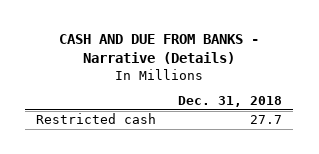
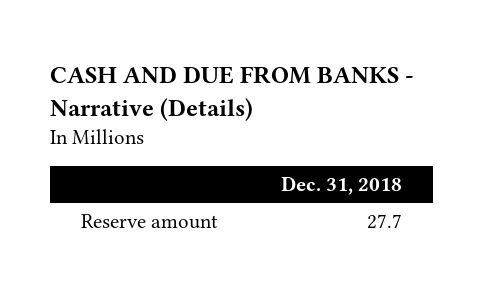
[36,113,157,125] Restricted cash -> [81,214,219,230] Reserve amount

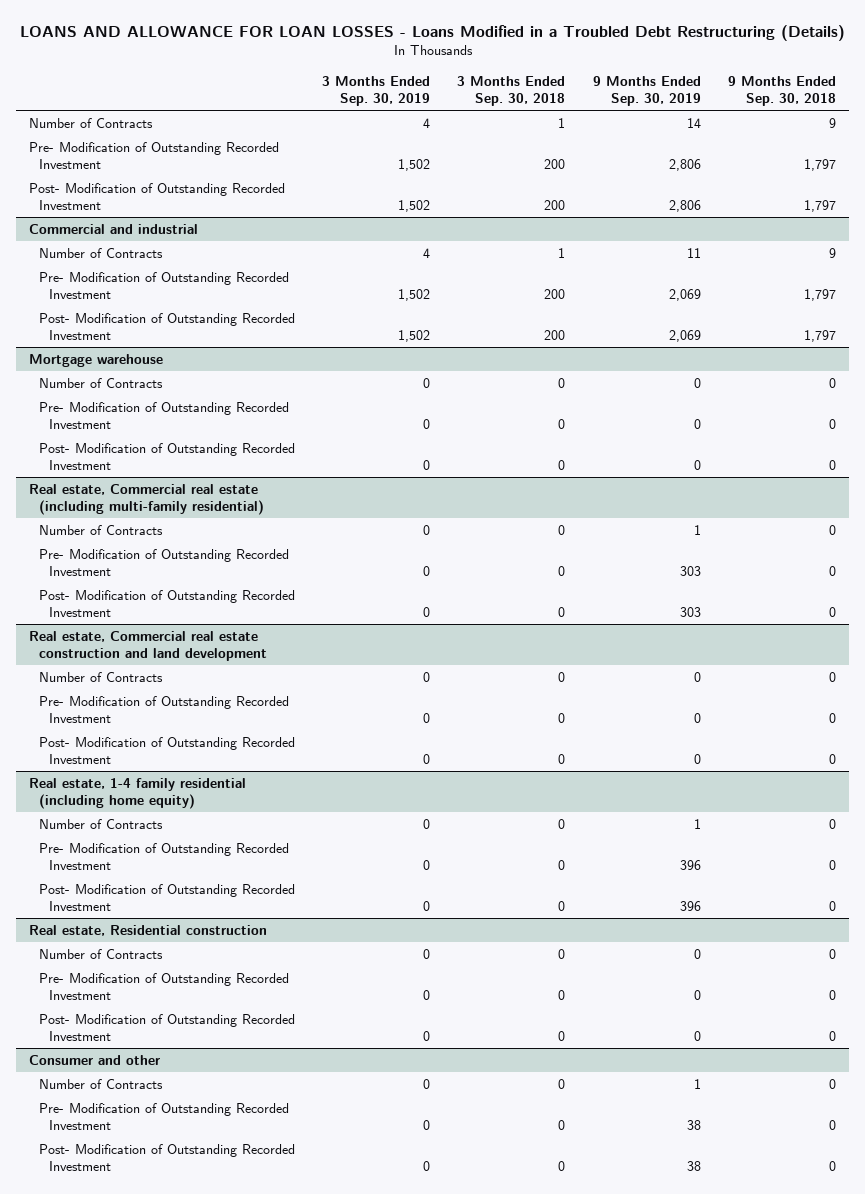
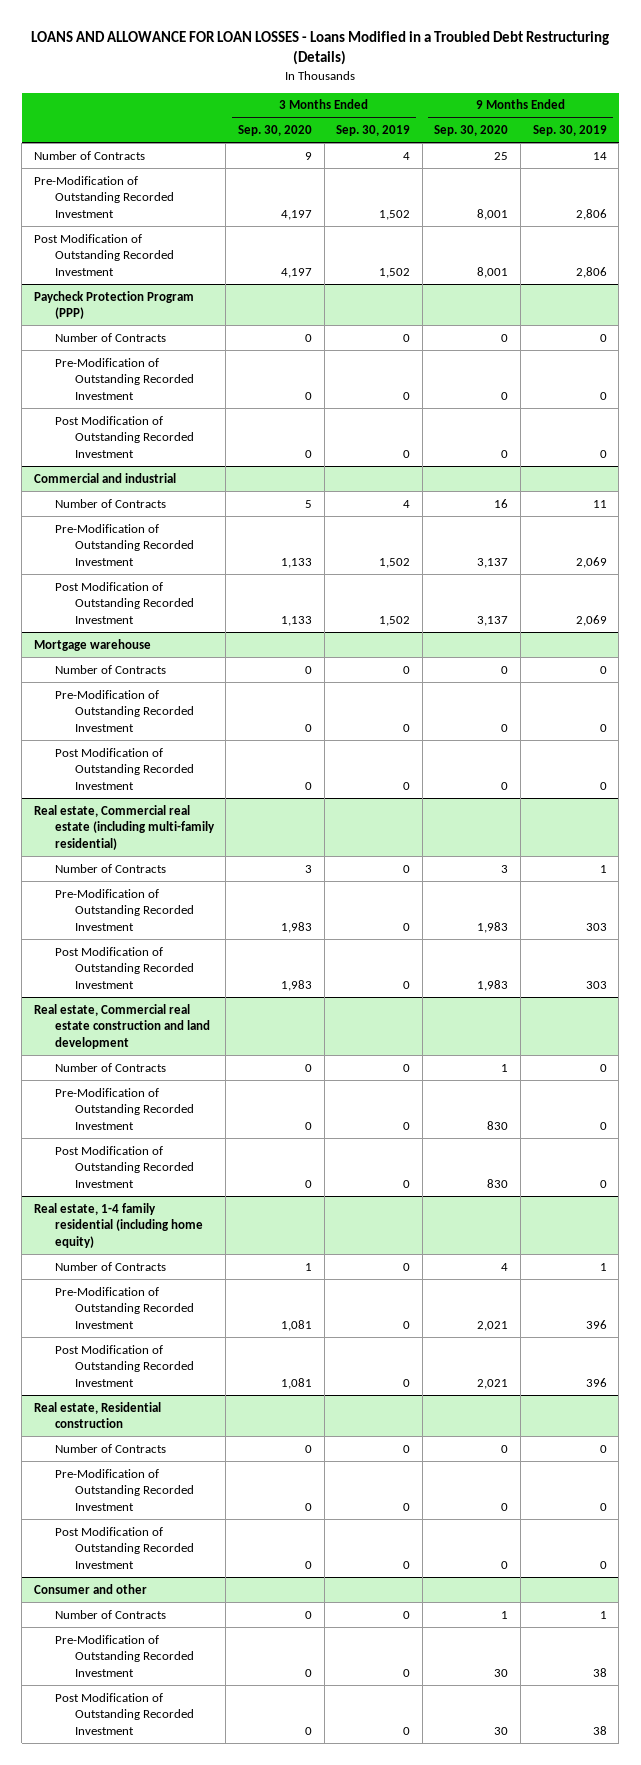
[457,75,566,107] 3 Months Ended Sep. 30, 2018 -> none
[727,75,836,107] 9 Months Ended Sep. 30, 2018 -> none
none -> [237,125,312,137] Sep. 30, 2020
none -> [434,125,509,137] Sep. 30, 2020
[29,141,280,170] Pre- Modification of Outstanding Recorded Investment -> [34,175,174,218] Pre-Modification of Outstanding Recorded Investment
[29,182,286,211] Post- Modification of Outstanding Recorded Investment -> [34,233,174,276] Post Modification of Outstanding Recorded Investment
none -> [34,290,195,320] Paycheck Protection Program (PPP)
none -> [54,332,166,342] Number of Contracts
none -> [54,357,195,400] Pre-Modification of Outstanding Recorded Investment
none -> [54,415,195,458] Post Modification of Outstanding Recorded Investment
[39,271,290,300] Pre- Modification of Outstanding Recorded Investment -> [54,523,195,566] Pre-Modification of Outstanding Recorded Investment
[39,312,296,341] Post- Modification of Outstanding Recorded Investment -> [54,581,195,624] Post Modification of Outstanding Recorded Investment
[39,401,290,430] Pre- Modification of Outstanding Recorded Investment -> [54,689,195,732] Pre-Modification of Outstanding Recorded Investment
[39,442,296,471] Post- Modification of Outstanding Recorded Investment -> [54,747,195,790] Post Modification of Outstanding Recorded Investment
[39,548,290,577] Pre- Modification of Outstanding Recorded Investment -> [54,888,195,931] Pre-Modification of Outstanding Recorded Investment
[39,589,296,618] Post- Modification of Outstanding Recorded Investment -> [54,946,195,989] Post Modification of Outstanding Recorded Investment
[39,695,290,724] Pre- Modification of Outstanding Recorded Investment -> [54,1087,195,1130] Pre-Modification of Outstanding Recorded Investment
[39,736,296,765] Post- Modification of Outstanding Recorded Investment -> [54,1145,195,1188] Post Modification of Outstanding Recorded Investment
[39,842,290,871] Pre- Modification of Outstanding Recorded Investment -> [54,1286,195,1329] Pre-Modification of Outstanding Recorded Investment
[39,883,296,912] Post- Modification of Outstanding Recorded Investment -> [54,1344,195,1387] Post Modification of Outstanding Recorded Investment
[39,972,290,1001] Pre- Modification of Outstanding Recorded Investment -> [54,1468,195,1511] Pre-Modification of Outstanding Recorded Investment
[39,1013,296,1042] Post- Modification of Outstanding Recorded Investment -> [54,1526,195,1569] Post Modification of Outstanding Recorded Investment
[39,1102,290,1131] Pre- Modification of Outstanding Recorded Investment -> [54,1634,195,1677] Pre-Modification of Outstanding Recorded Investment
[39,1143,296,1172] Post- Modification of Outstanding Recorded Investment -> [54,1692,195,1735] Post Modification of Outstanding Recorded Investment

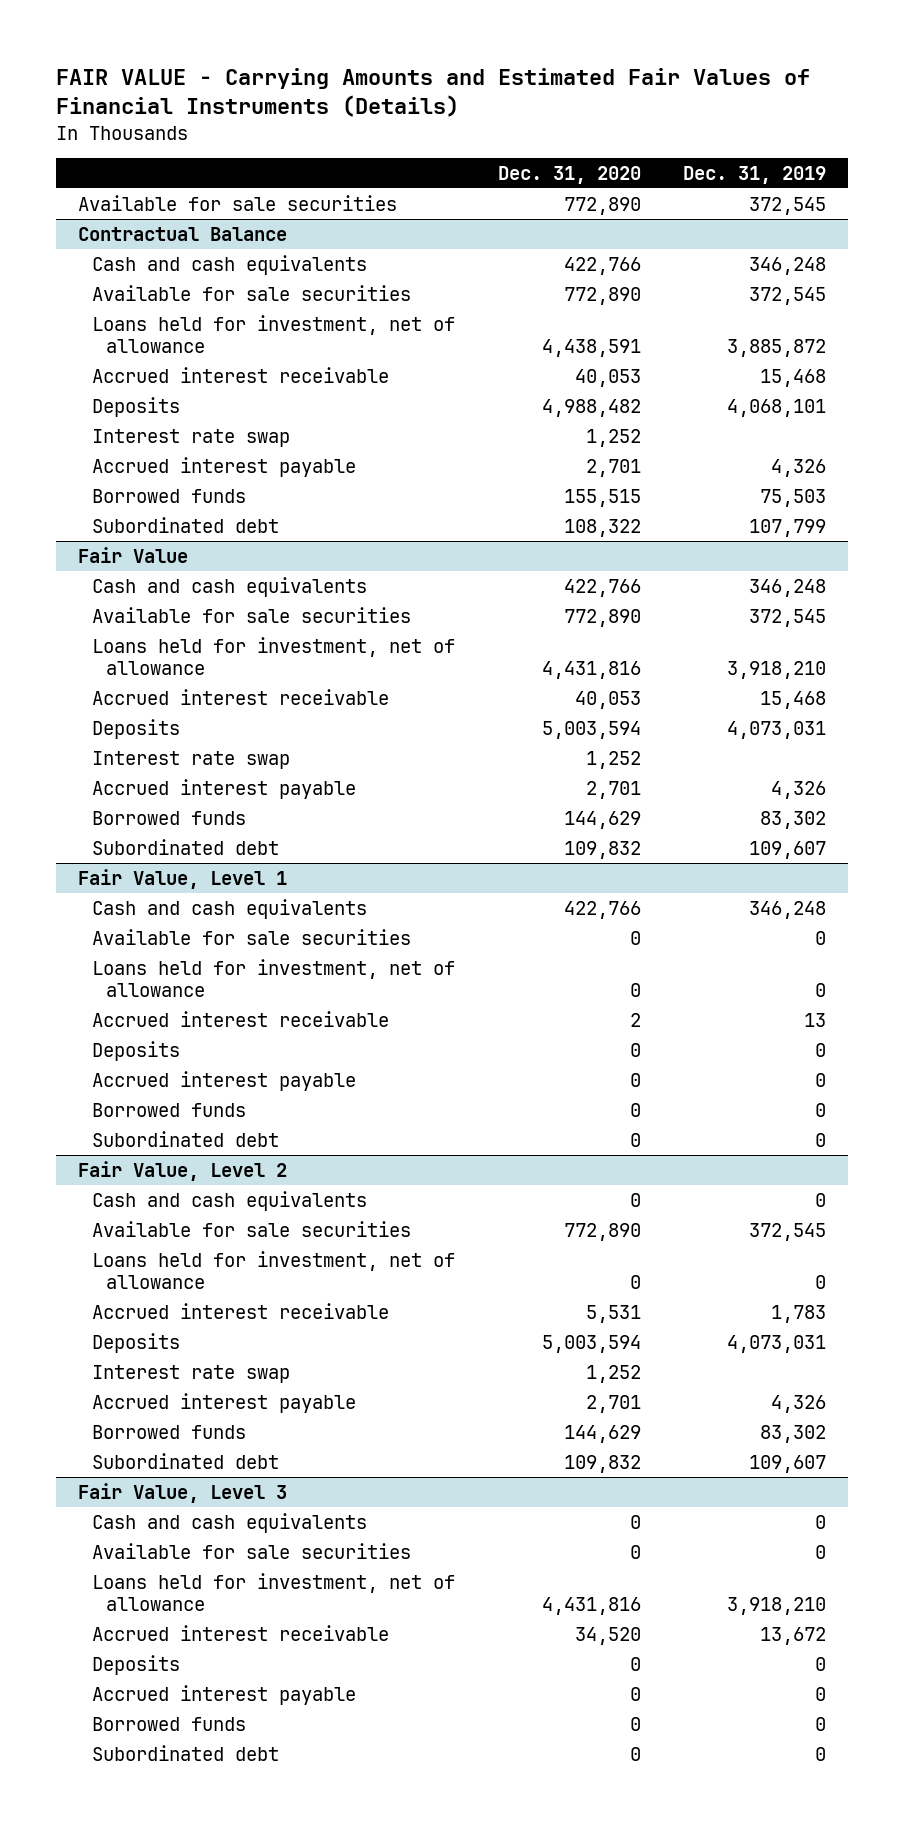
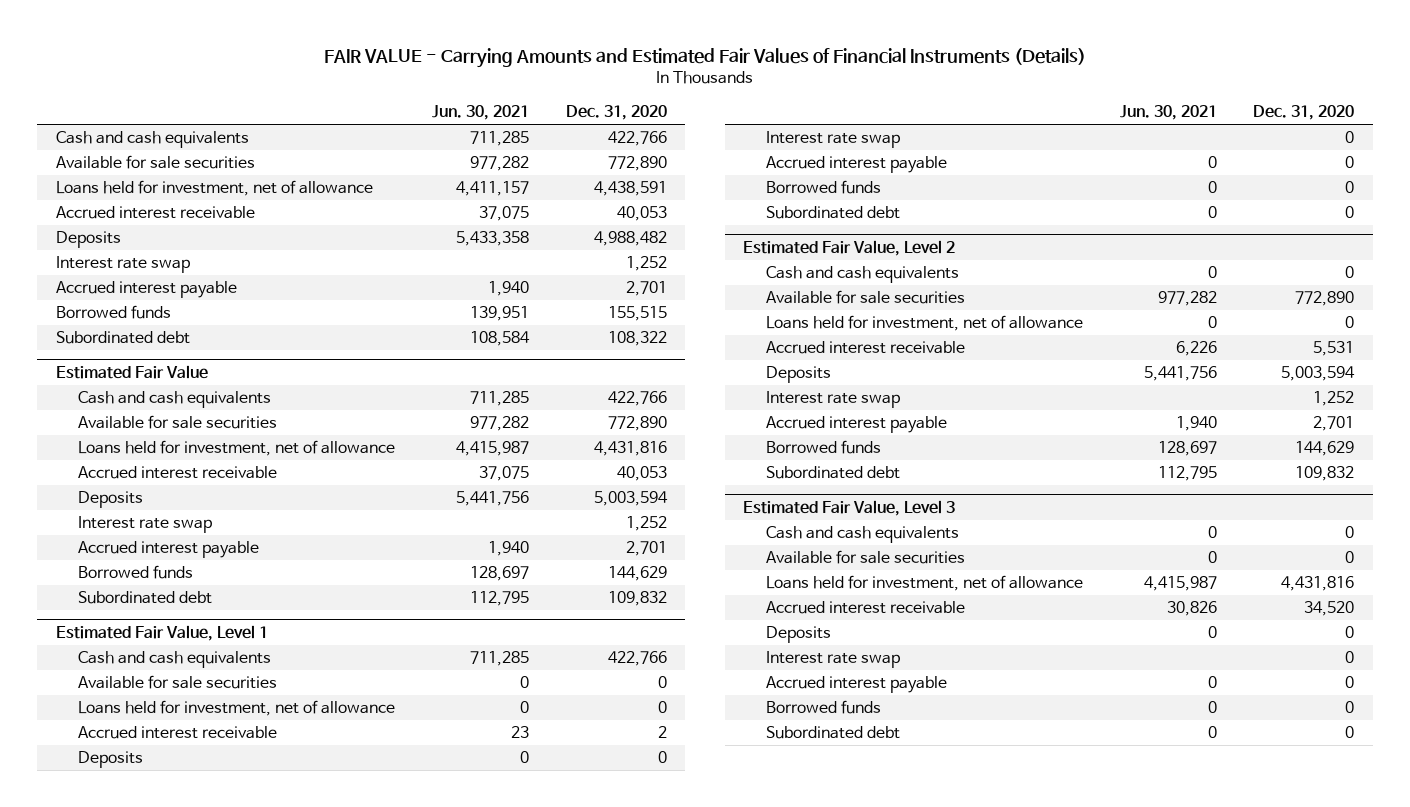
[683,165,827,184] Dec. 31, 2019 -> none
none -> [432,105,530,121] Jun. 30, 2021
[77,194,397,211] Available for sale securities -> none
[77,226,287,241] Contractual Balance -> none
[77,546,188,563] Fair Value -> [55,365,208,380] Estimated Fair Value
[77,868,287,889] Fair Value, Level 1 -> [55,625,268,642] Estimated Fair Value, Level 1
none -> [765,131,900,149] Interest rate swap
[77,1160,287,1181] Fair Value, Level 2 -> [743,240,956,257] Estimated Fair Value, Level 2
[77,1482,287,1503] Fair Value, Level 3 -> [743,500,956,517] Estimated Fair Value, Level 3
none -> [765,651,900,669] Interest rate swap

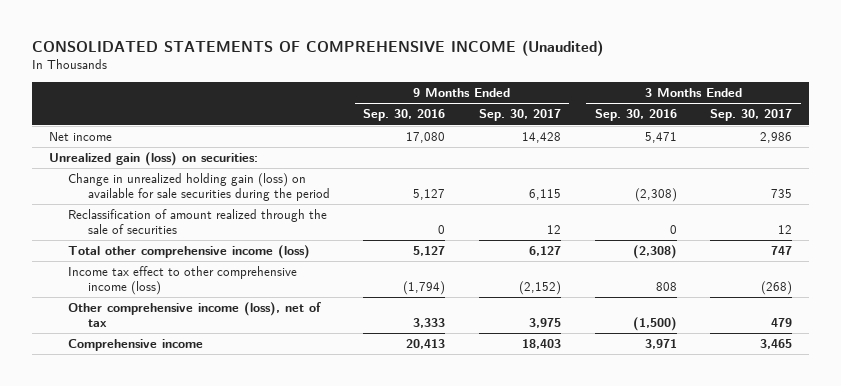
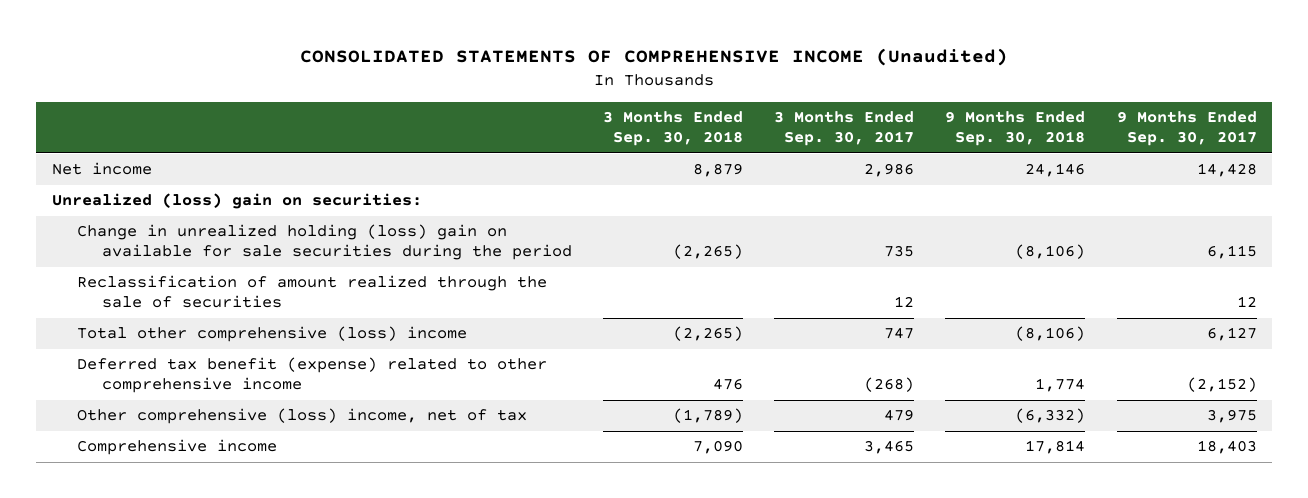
[363,109,446,122] Sep. 30, 2016 -> none
[594,109,677,122] Sep. 30, 2016 -> none
none -> [603,111,744,147] 3 Months Ended Sep. 30, 2018
none -> [945,111,1086,147] 9 Months Ended Sep. 30, 2018
[48,152,258,167] Unrealized gain (loss) on securities: -> [51,193,422,210] Unrealized (loss) gain on securities:
[68,173,330,202] Change in unrealized holding gain (loss) on available for sale securities during the period -> [76,224,572,261] Change in unrealized holding (loss) gain on available for sale securities during the period
[68,245,311,260] Total other comprehensive income (loss) -> [76,326,467,343] Total other comprehensive (loss) income
[68,266,298,296] Income tax effect to other comprehensive income (loss) -> [76,357,547,394] Deferred tax benefit (expense) related to other comprehensive income
[68,302,322,328] Other comprehensive income (loss), net of tax -> [76,408,527,425] Other comprehensive (loss) income, net of tax

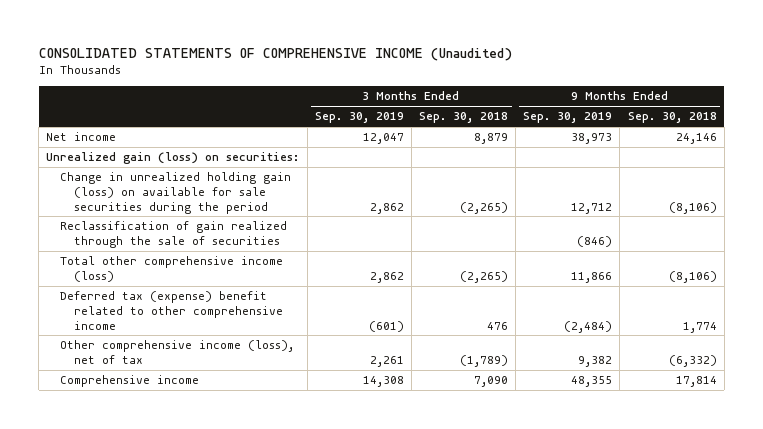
[774,111,915,147] 3 Months Ended Sep. 30, 2017 -> none
[1116,111,1257,147] 9 Months Ended Sep. 30, 2017 -> none
none -> [314,112,404,124] Sep. 30, 2019
none -> [523,112,613,124] Sep. 30, 2019
[51,193,422,210] Unrealized (loss) gain on securities: -> [46,152,300,165] Unrealized gain (loss) on securities:
[76,224,572,261] Change in unrealized holding (loss) gain on available for sale securities during the period -> [60,172,292,214] Change in unrealized holding gain (loss) on available for sale securities during the period
[76,275,547,309] Reclassification of amount realized through the sale of securities -> [60,221,288,248] Reclassification of gain realized through the sale of securities
[76,326,467,343] Total other comprehensive (loss) income -> [60,256,284,282] Total other comprehensive income (loss)
[76,357,547,394] Deferred tax benefit (expense) related to other comprehensive income -> [60,291,283,330] Deferred tax (expense) benefit related to other comprehensive income
[76,408,527,425] Other comprehensive (loss) income, net of tax -> [60,340,295,364] Other comprehensive income (loss), net of tax

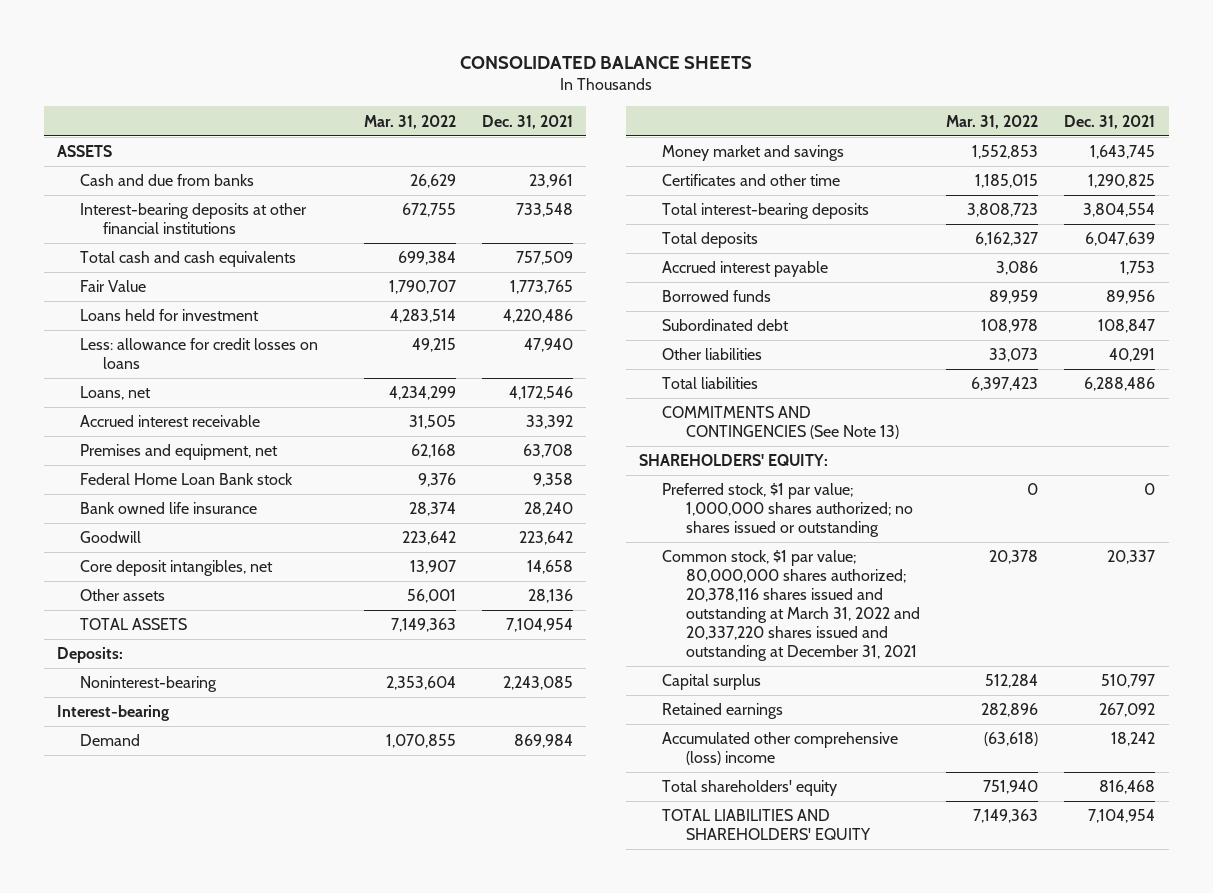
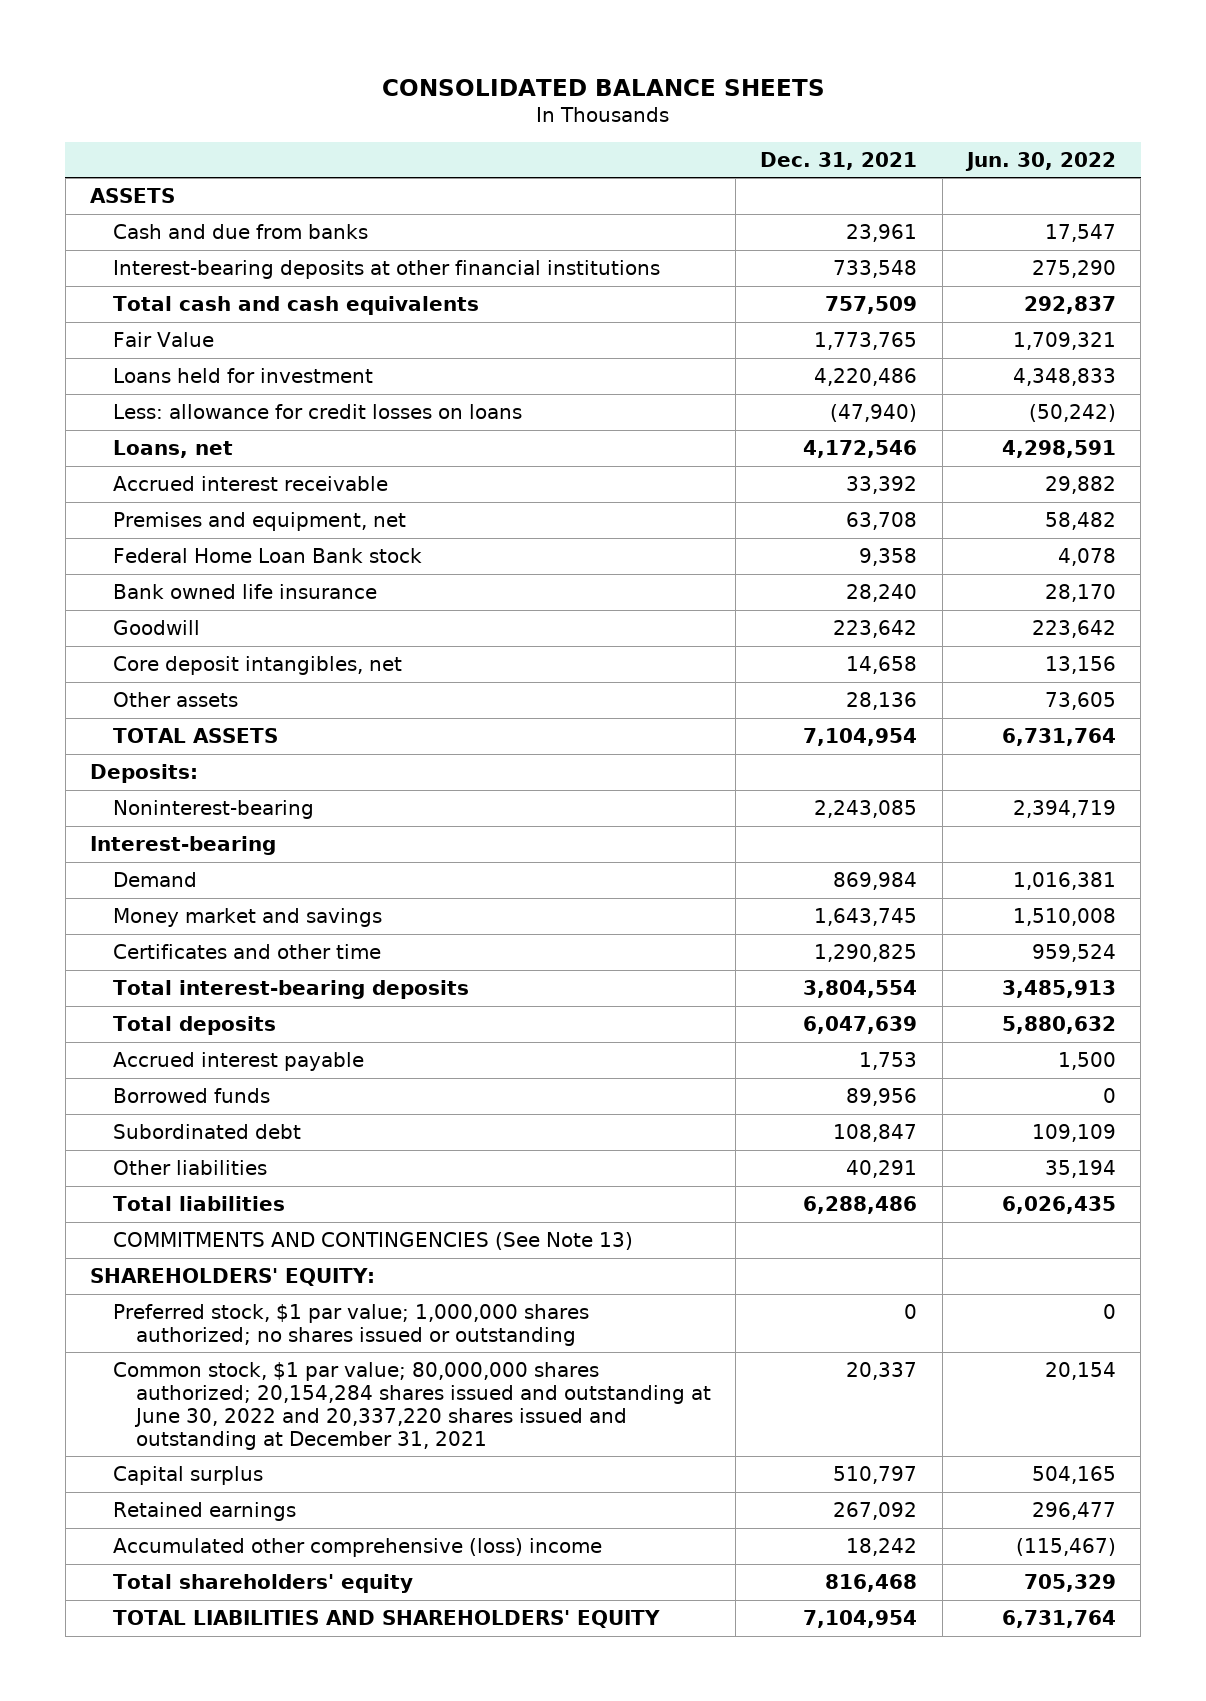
[363,114,456,129] Mar. 31, 2022 -> none
none -> [964,151,1116,171] Jun. 30, 2022
[524,338,574,353] 47,940 -> [830,403,918,422] (47,940)
[662,550,920,661] Common stock, $1 par value; 80,000,000 shares authorized; 20,378,116 shares issued and outstanding at March 31, 2022 and 20,337,220 shares issued and outstanding at December 31, 2021 -> [112,1361,711,1450] Common stock, $1 par value; 80,000,000 shares authorized; 20,154,284 shares issued and outstanding at June 30, 2022 and 20,337,220 shares issued and outstanding at December 31, 2021

